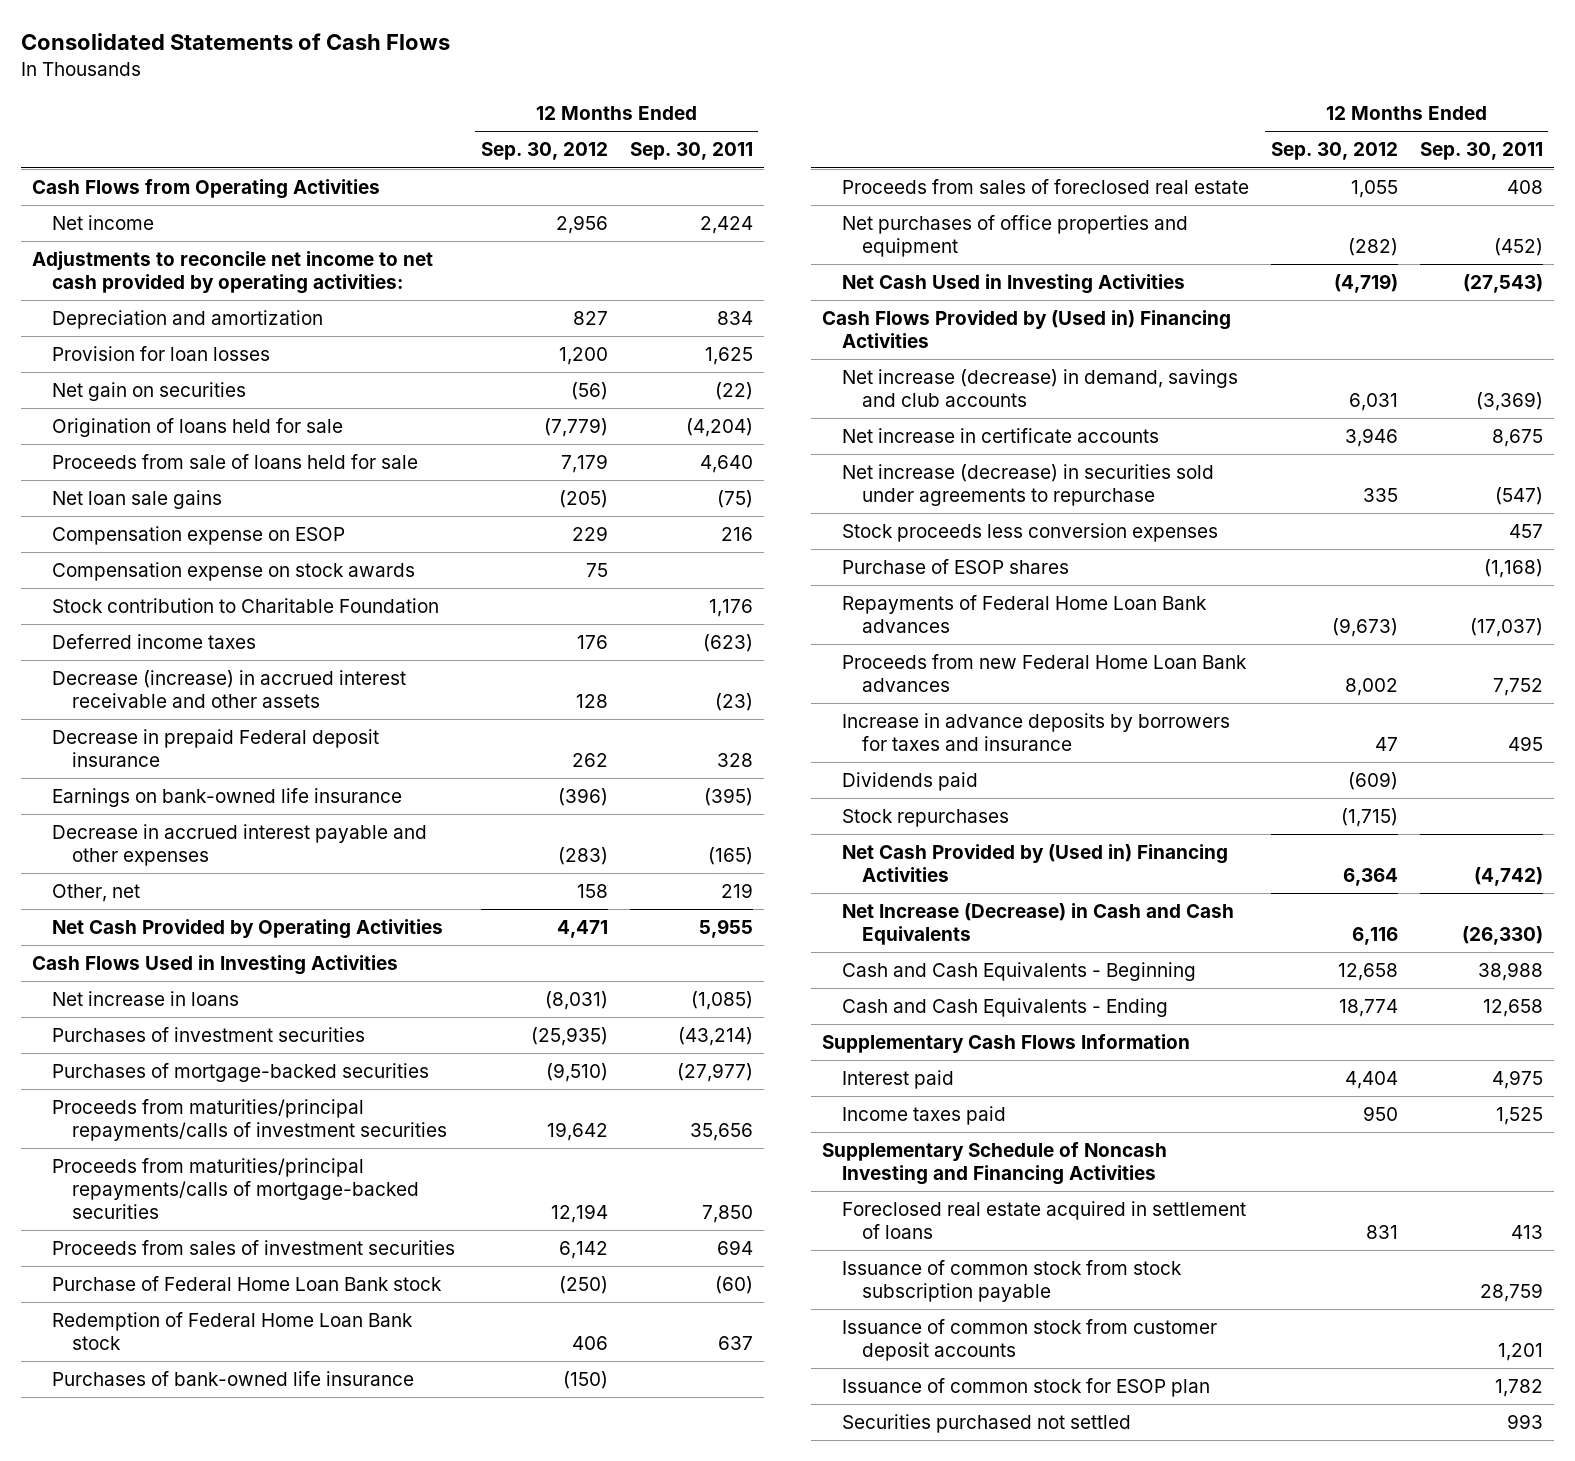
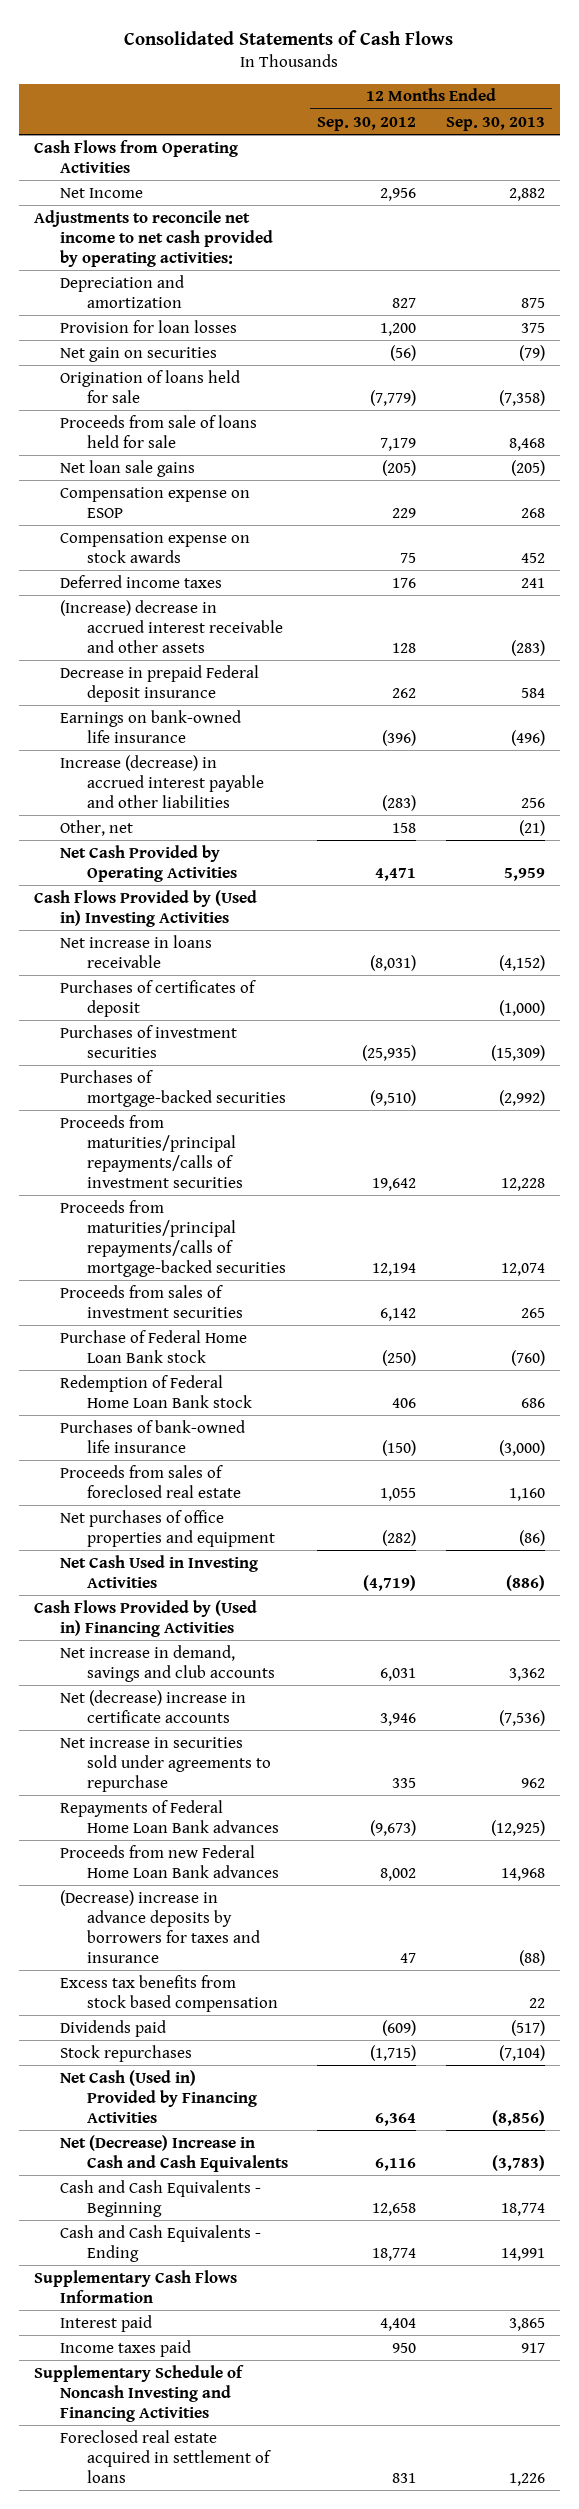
[629,142,753,161] Sep. 30, 2011 -> none
none -> [445,116,545,131] Sep. 30, 2013
[51,215,154,231] Net income -> [60,187,144,198] Net Income
[51,598,439,614] Stock contribution to Charitable Foundation -> none
[51,670,406,709] Decrease (increase) in accrued interest receivable and other assets -> [60,599,283,653] (Increase) decrease in accrued interest receivable and other assets
[51,824,427,867] Decrease in accrued interest payable and other expenses -> [60,754,264,808] Increase (decrease) in accrued interest payable and other liabilities
[32,955,399,976] Cash Flows Used in Investing Activities -> [33,889,257,927] Cash Flows Provided by (Used in) Investing Activities
[51,991,239,1007] Net increase in loans -> [60,934,213,968] Net increase in loans receivable
none -> [60,979,257,1017] Purchases of certificates of deposit
[842,523,1219,543] Stock proceeds less conversion expenses -> none
[842,559,1070,575] Purchase of ESOP shares -> none
[842,369,1239,408] Net increase (decrease) in demand, savings and club accounts -> [60,1644,275,1682] Net increase in demand, savings and club accounts
[842,428,1160,444] Net increase in certificate accounts -> [60,1689,247,1723] Net (decrease) increase in certificate accounts
[842,464,1215,507] Net increase (decrease) in securities sold under agreements to repurchase -> [60,1736,271,1792] Net increase in securities sold under agreements to repurchase
[842,713,1231,752] Increase in advance deposits by borrowers for taxes and insurance -> [60,1889,260,1963] (Decrease) increase in advance deposits by borrowers for taxes and insurance
none -> [60,1974,278,2012] Excess tax benefits from stock based compensation
[842,844,1229,883] Net Cash Provided by (Used in) Financing Activities -> [60,2069,257,2123] Net Cash (Used in) Provided by Financing Activities
[842,903,1235,946] Net Increase (Decrease) in Cash and Cash Equivalents -> [60,2134,288,2172] Net (Decrease) Increase in Cash and Cash Equivalents
[842,1260,1183,1303] Issuance of common stock from stock subscription payable -> none
[842,1319,1218,1362] Issuance of common stock from customer deposit accounts -> none
[842,1378,1211,1398] Issuance of common stock for ESOP plan -> none
[842,1414,1132,1434] Securities purchased not settled -> none

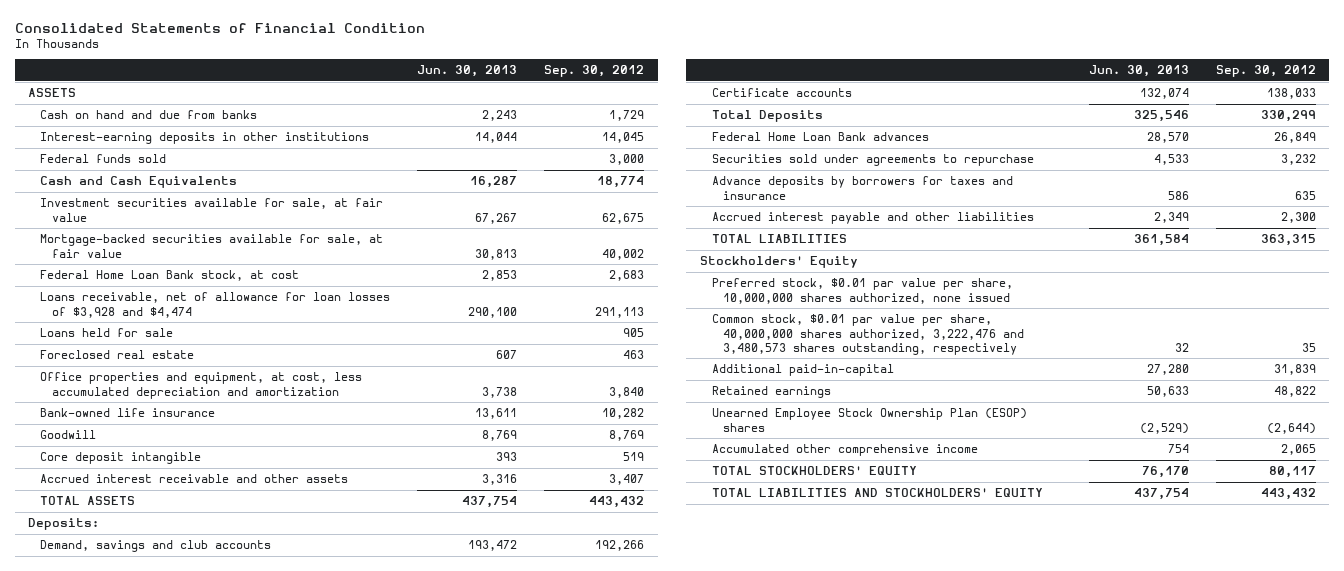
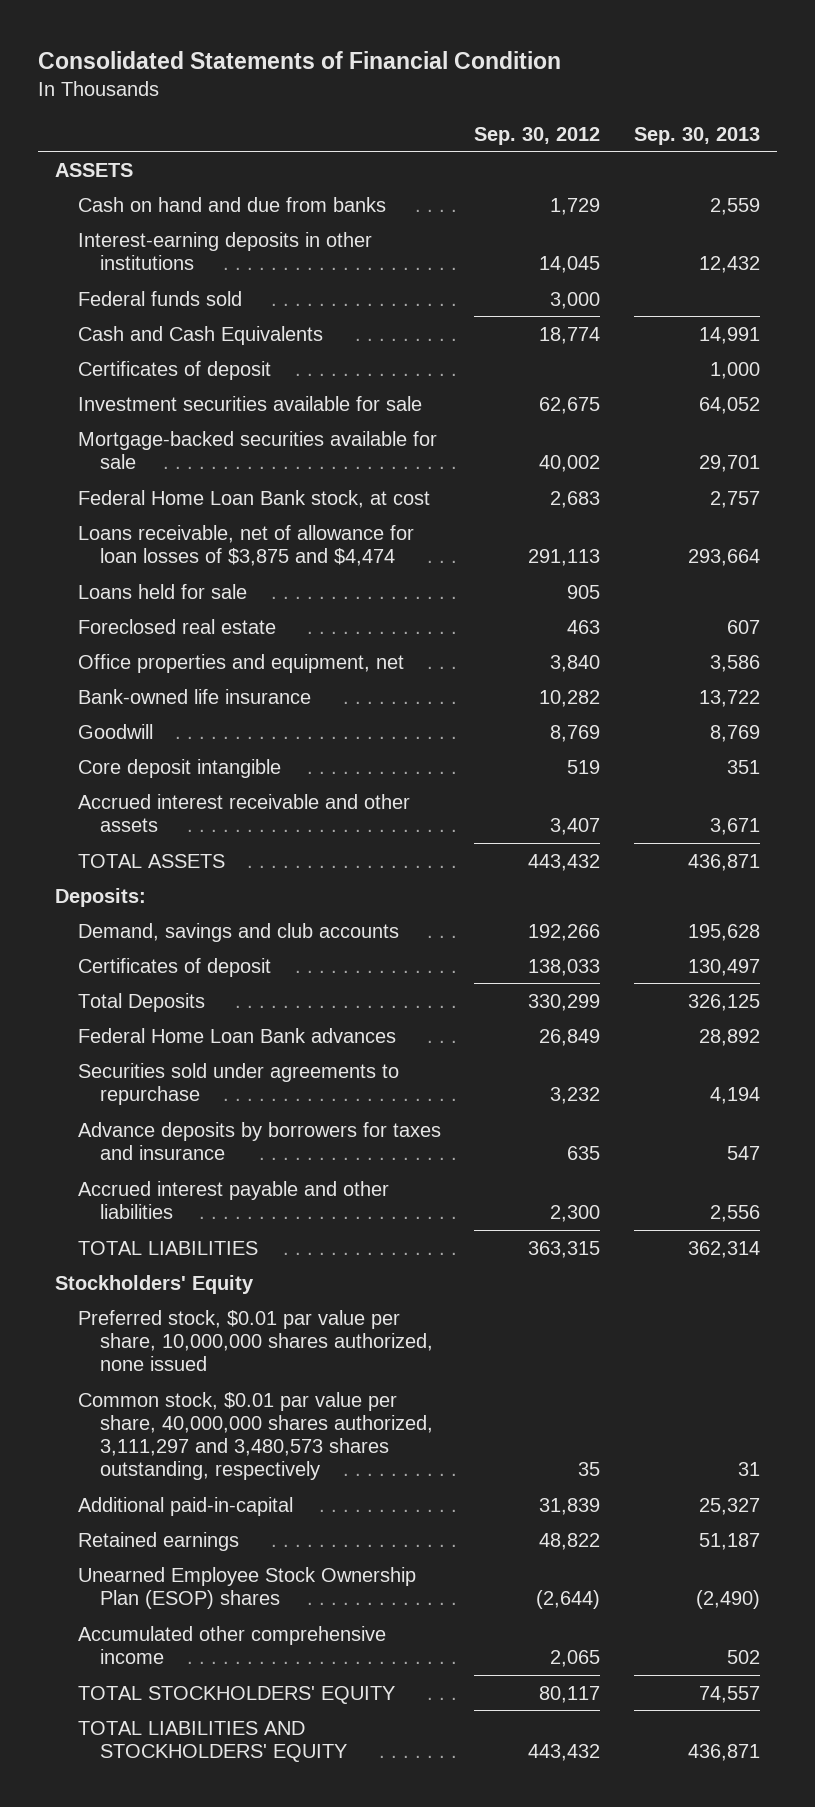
[417,65,518,78] Jun. 30, 2013 -> none
none -> [633,126,760,145] Sep. 30, 2013
none -> [77,360,271,380] Certificates of deposit
[40,198,384,222] Investment securities available for sale, at fair value -> [77,395,422,411] Investment securities available for sale
[40,234,384,258] Mortgage-backed securities available for sale, at fair value -> [77,430,437,469] Mortgage-backed securities available for sale
[40,292,391,318] Loans receivable, net of allowance for loan losses of $3,928 and $4,474 -> [77,524,414,566] Loans receivable, net of allowance for loan losses of $3,875 and $4,474
[40,372,363,399] Office properties and equipment, at cost, less accumulated depreciation and amortization -> [77,653,404,673] Office properties and equipment, net
[711,88,852,98] Certificate accounts -> [77,957,271,977] Certificates of deposit
[711,314,1025,356] Common stock, $0.01 par value per share, 40,000,000 shares authorized, 3,222,476 and 3,480,573 shares outstanding, respectively -> [77,1391,434,1481] Common stock, $0.01 par value per share, 40,000,000 shares authorized, 3,111,297 and 3,480,573 shares outstanding, respectively

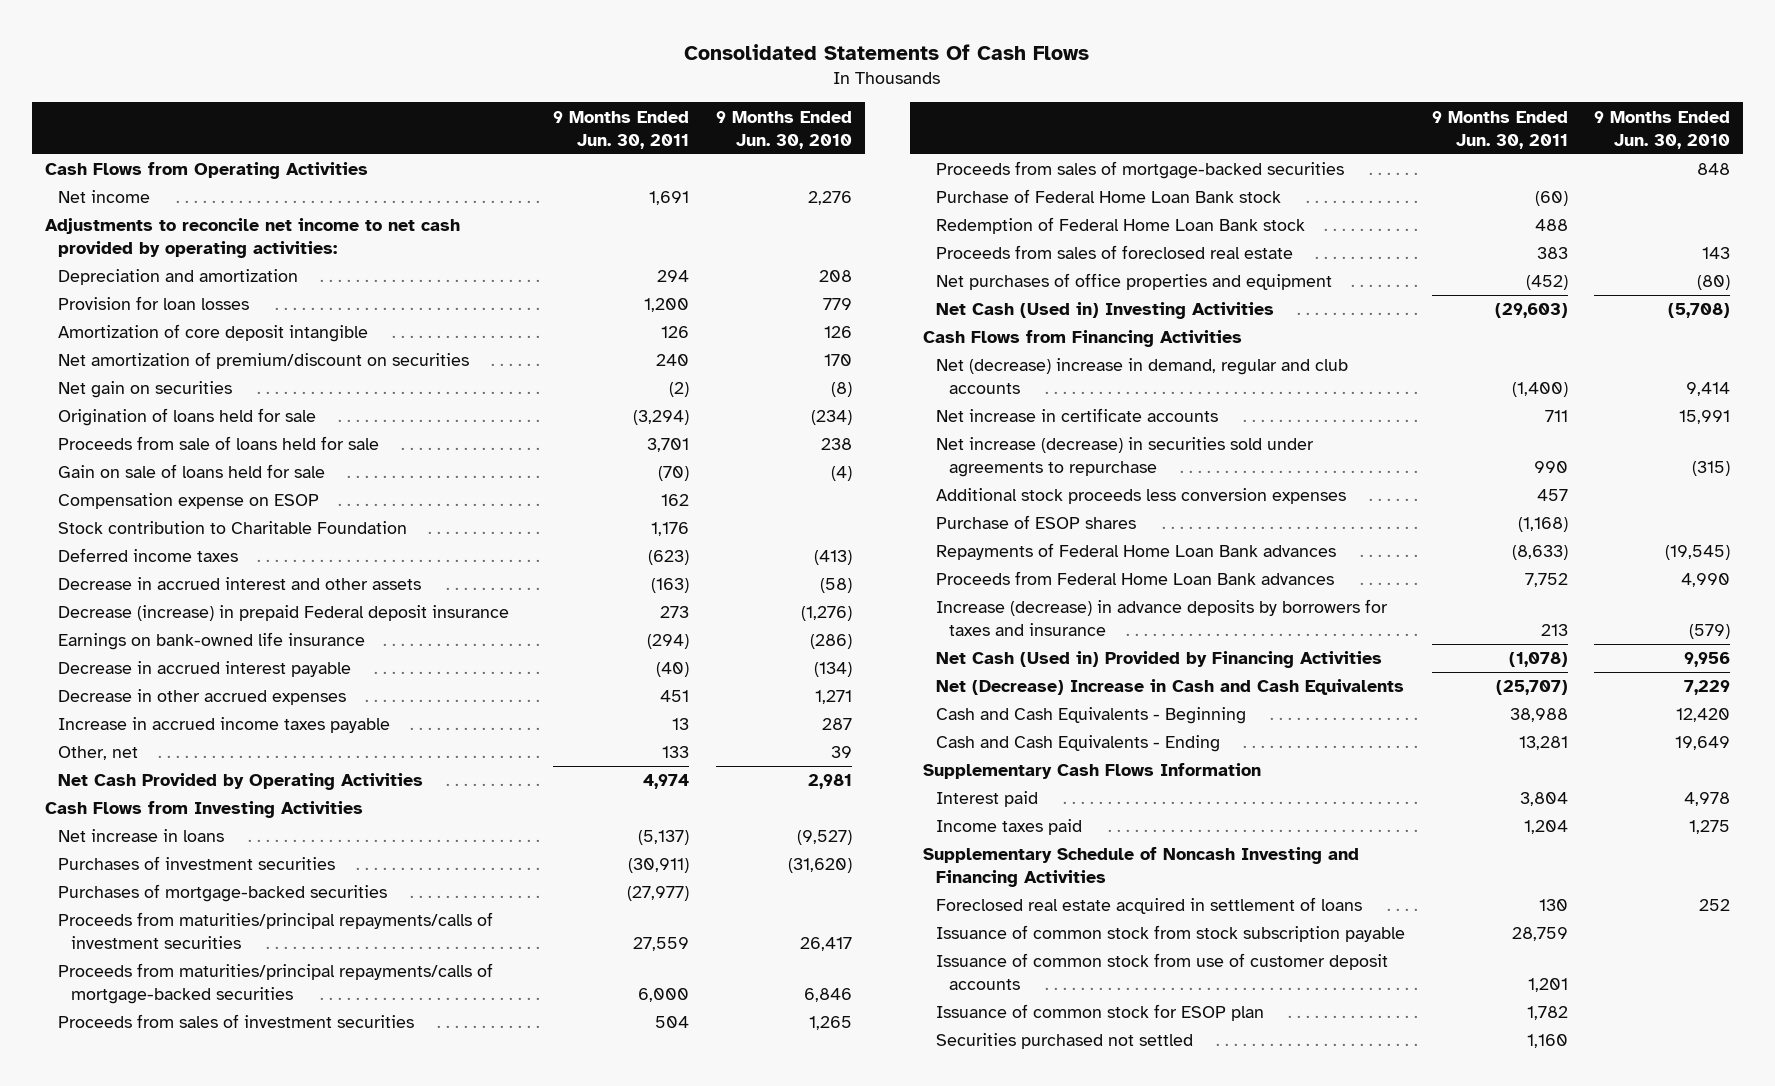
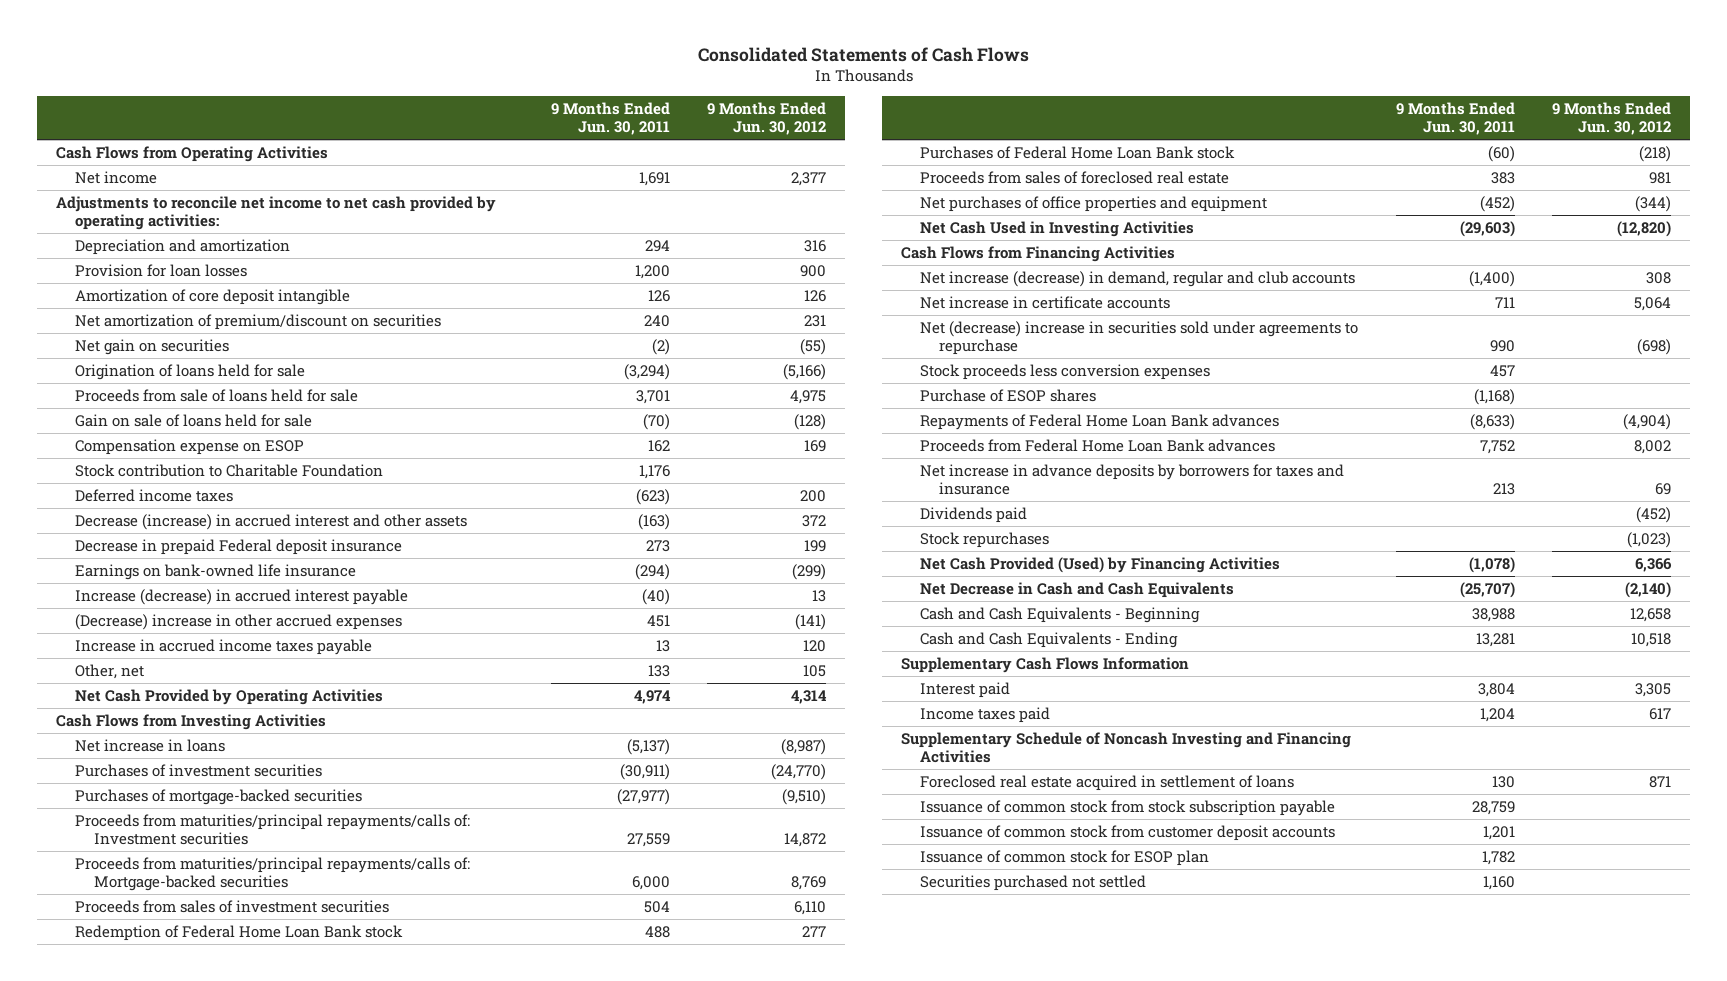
[684,43,1090,60] Consolidated Statements Of Cash Flows -> [697,46,1029,62] Consolidated Statements of Cash Flows
[715,110,852,149] 9 Months Ended Jun. 30, 2010 -> none
none -> [707,102,827,135] 9 Months Ended Jun. 30, 2012
[57,577,421,591] Decrease in accrued interest and other assets -> [75,514,468,531] Decrease (increase) in accrued interest and other assets
[57,605,509,622] Decrease (increase) in prepaid Federal deposit insurance -> [75,539,403,556] Decrease in prepaid Federal deposit insurance
[57,661,351,678] Decrease in accrued interest payable -> [75,589,409,606] Increase (decrease) in accrued interest payable
[57,689,346,706] Decrease in other accrued expenses -> [75,614,403,631] (Decrease) increase in other accrued expenses
[57,912,493,950] Proceeds from maturities/principal repayments/calls of investment securities -> [75,814,471,845] Proceeds from maturities/principal repayments/calls of: Investment securities
[57,963,493,1005] Proceeds from maturities/principal repayments/calls of mortgage-backed securities -> [75,857,471,891] Proceeds from maturities/principal repayments/calls of: Mortgage-backed securities
[936,161,1345,180] Proceeds from sales of mortgage-backed securities -> none
[936,189,1282,204] Purchase of Federal Home Loan Bank stock -> none
none -> [920,146,1236,160] Purchases of Federal Home Loan Bank stock
[936,302,1275,320] Net Cash (Used in) Investing Activities -> [920,221,1195,238] Net Cash Used in Investing Activities
[936,358,1349,395] Net (decrease) increase in demand, regular and club accounts -> [920,271,1356,288] Net increase (decrease) in demand, regular and club accounts
[936,437,1315,478] Net increase (decrease) in securities sold under agreements to repurchase -> [920,321,1359,355] Net (decrease) increase in securities sold under agreements to repurchase
[936,488,1347,505] Additional stock proceeds less conversion expenses -> [920,364,1211,381] Stock proceeds less conversion expenses
[936,599,1389,637] Increase (decrease) in advance deposits by borrowers for taxes and insurance -> [920,464,1345,495] Net increase in advance deposits by borrowers for taxes and insurance
none -> [920,507,1028,524] Dividends paid
none -> [920,532,1050,549] Stock repurchases
[936,651,1383,669] Net Cash (Used in) Provided by Financing Activities -> [920,557,1281,574] Net Cash Provided (Used) by Financing Activities
[936,679,1405,696] Net (Decrease) Increase in Cash and Cash Equivalents -> [920,582,1235,599] Net Decrease in Cash and Cash Equivalents
[936,953,1389,991] Issuance of common stock from use of customer deposit accounts -> [920,825,1336,842] Issuance of common stock from customer deposit accounts

